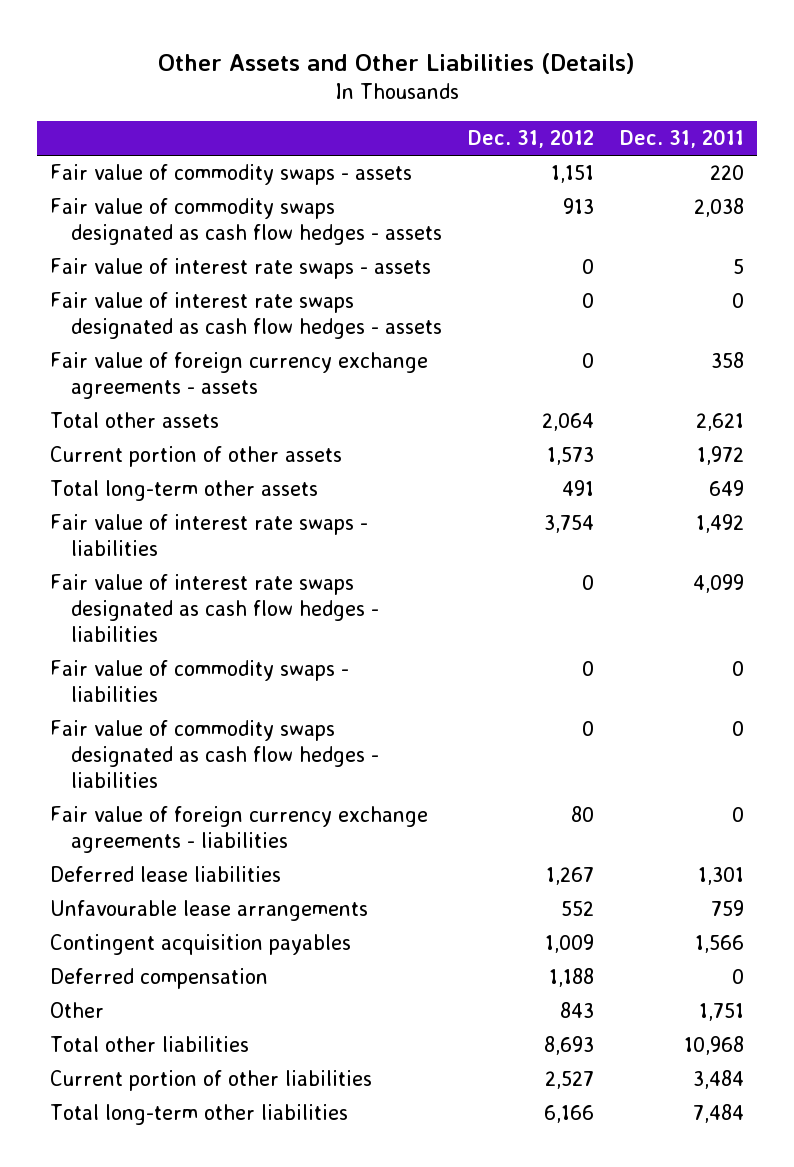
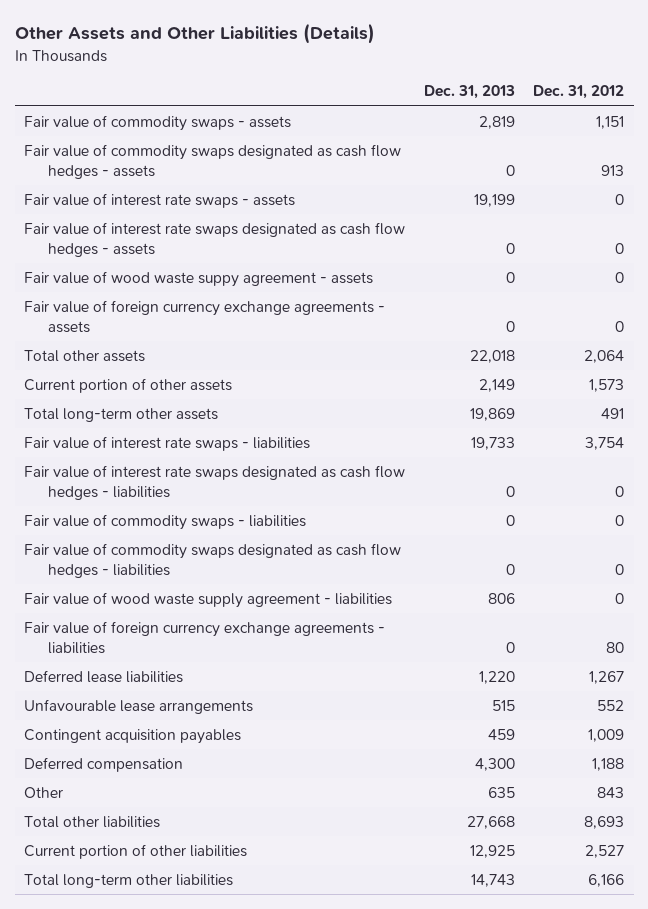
[619,129,744,149] Dec. 31, 2011 -> none
none -> [423,85,515,100] Dec. 31, 2013
none -> [24,271,374,288] Fair value of wood waste suppy agreement - assets
none -> [24,592,393,609] Fair value of wood waste supply agreement - liabilities

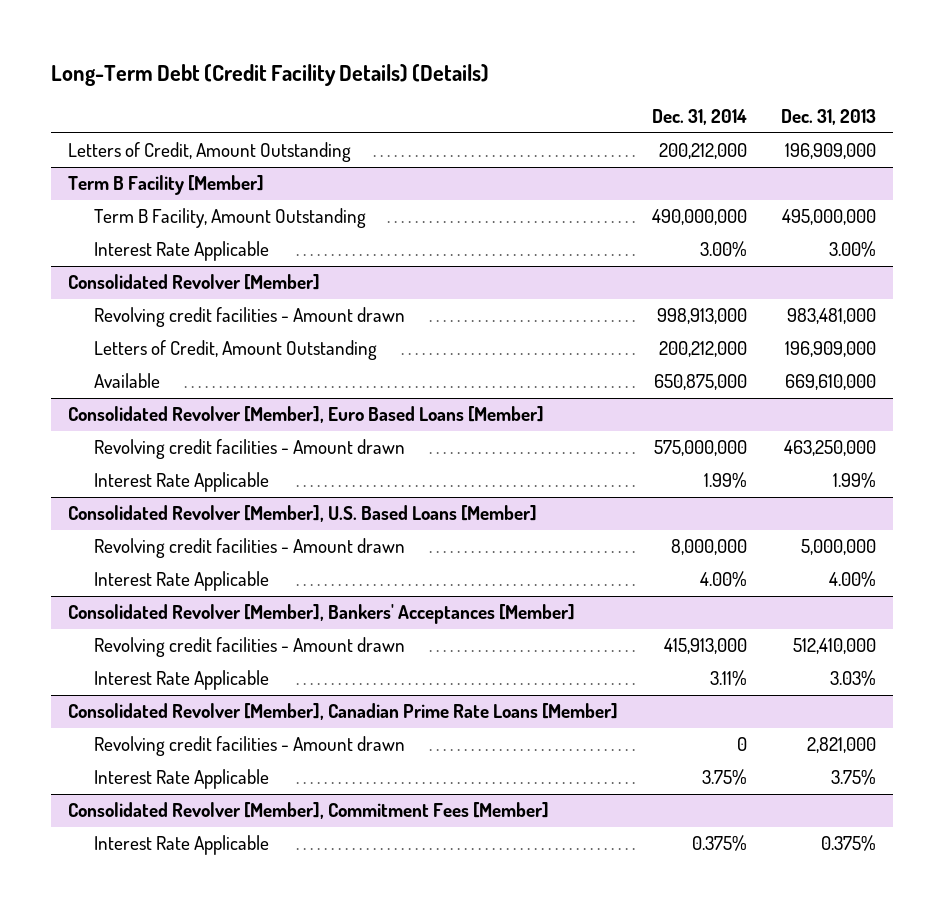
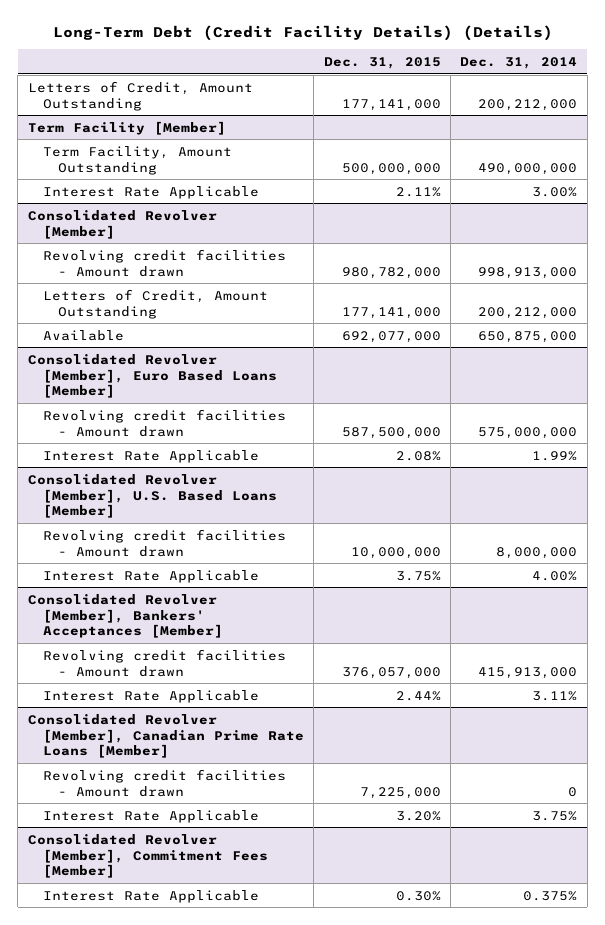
[780,109,876,126] Dec. 31, 2013 -> none
none -> [323,56,441,69] Dec. 31, 2015
[67,175,264,196] Term B Facility [Member] -> [27,120,226,135] Term Facility [Member]
[93,208,366,229] Term B Facility, Amount Outstanding -> [42,145,232,175] Term Facility, Amount Outstanding

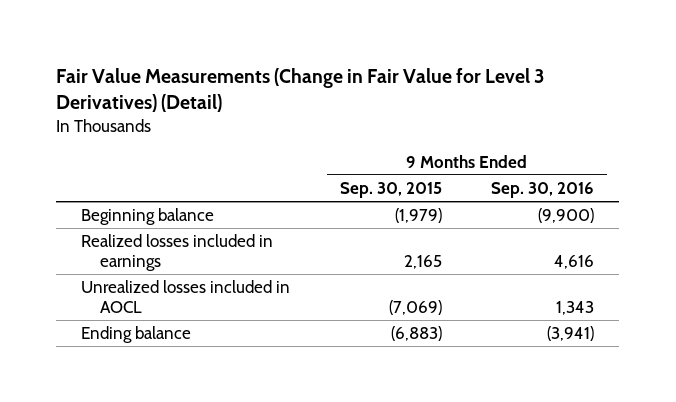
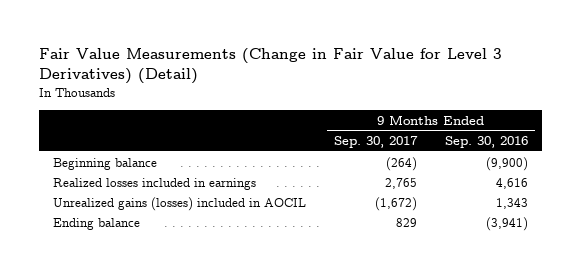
[339,181,442,198] Sep. 30, 2015 -> none
none -> [334,136,419,149] Sep. 30, 2017
[81,280,291,314] Unrealized losses included in AOCL -> [53,196,307,211] Unrealized gains (losses) included in AOCIL

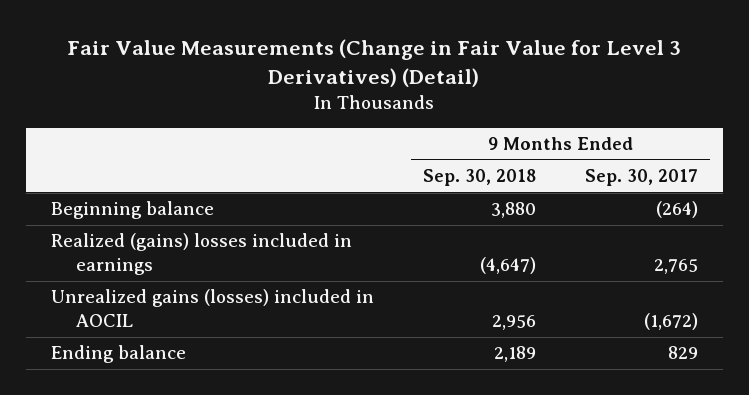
[445,136,529,149] Sep. 30, 2016 -> none
none -> [422,169,536,187] Sep. 30, 2018
[53,177,257,190] Realized losses included in earnings -> [50,233,352,276] Realized (gains) losses included in earnings

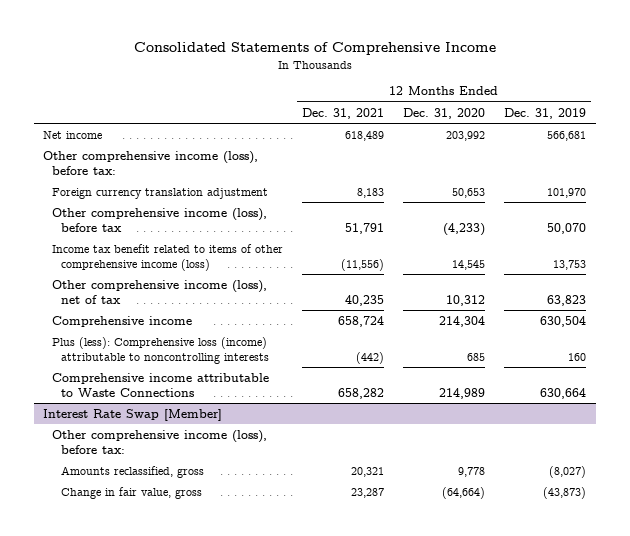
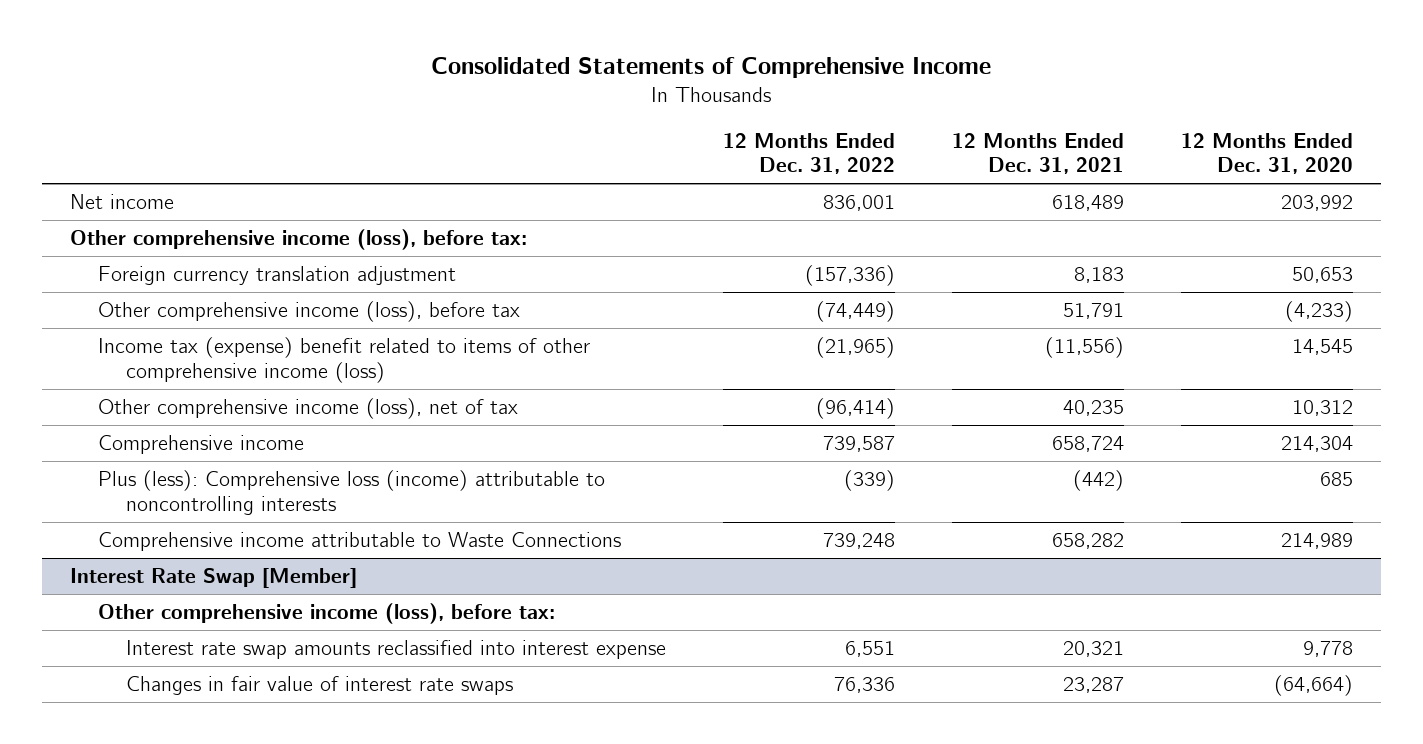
[504,107,587,119] Dec. 31, 2019 -> none
none -> [723,132,896,175] 12 Months Ended Dec. 31, 2022
[52,243,284,271] Income tax benefit related to items of other comprehensive income (loss) -> [98,337,591,383] Income tax (expense) benefit related to items of other comprehensive income (loss)
[60,465,204,478] Amounts reclassified, gross -> [126,640,667,660] Interest rate swap amounts reclassified into interest expense
[60,486,202,499] Change in fair value, gross -> [126,676,514,696] Changes in fair value of interest rate swaps

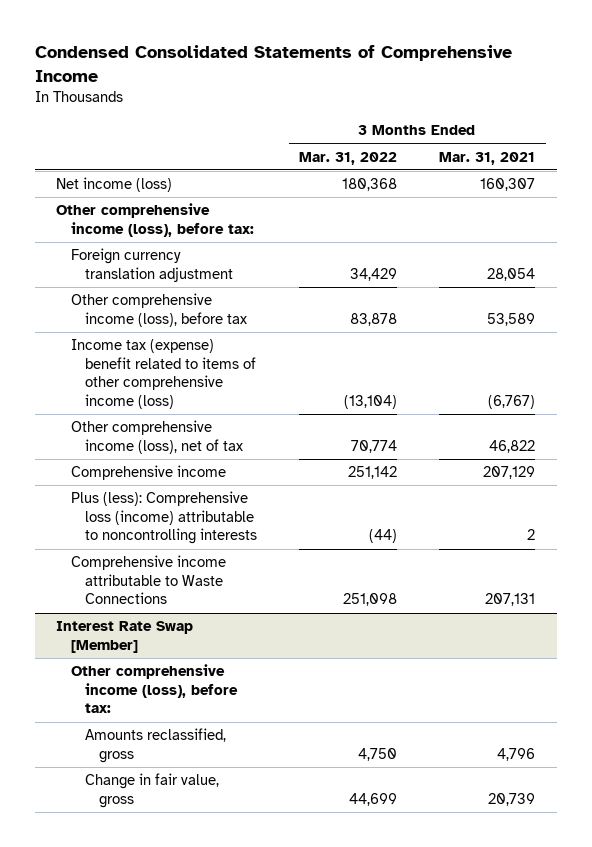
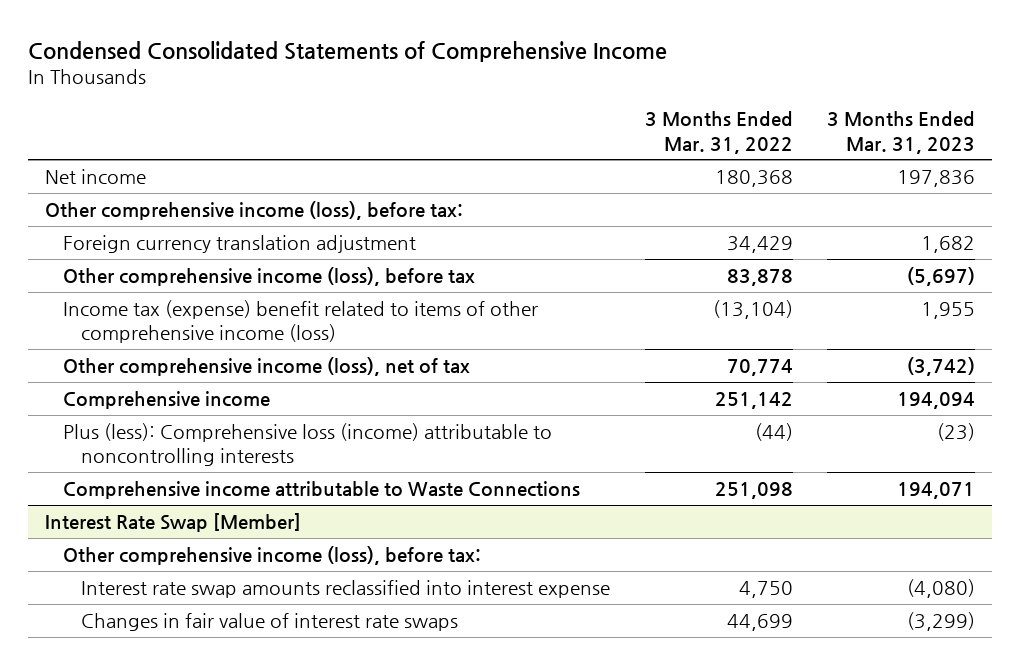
[439,151,536,165] Mar. 31, 2021 -> none
none -> [826,111,975,154] 3 Months Ended Mar. 31, 2023
[56,177,173,193] Net income (loss) -> [45,169,147,185] Net income
[85,728,227,763] Amounts reclassified, gross -> [81,580,611,599] Interest rate swap amounts reclassified into interest expense
[85,773,220,808] Change in fair value, gross -> [81,613,459,632] Changes in fair value of interest rate swaps

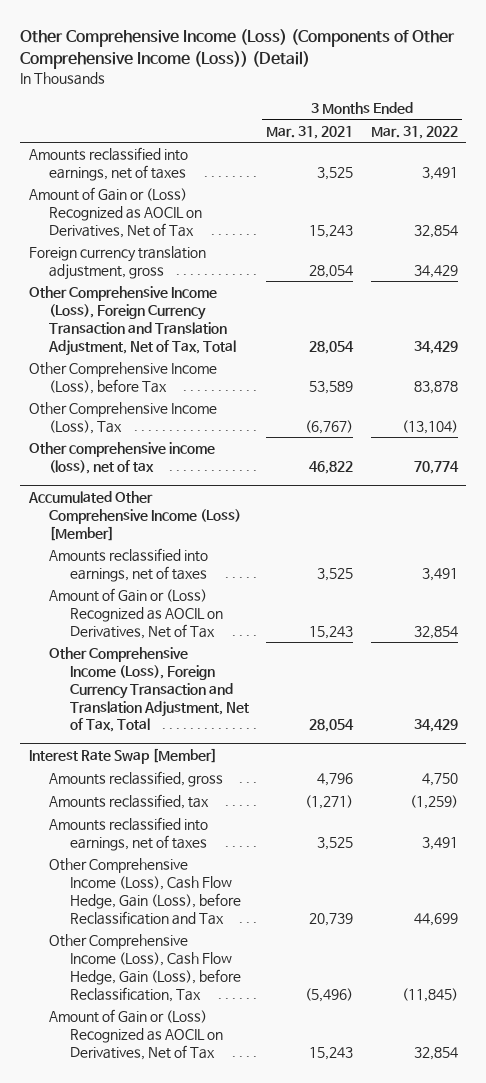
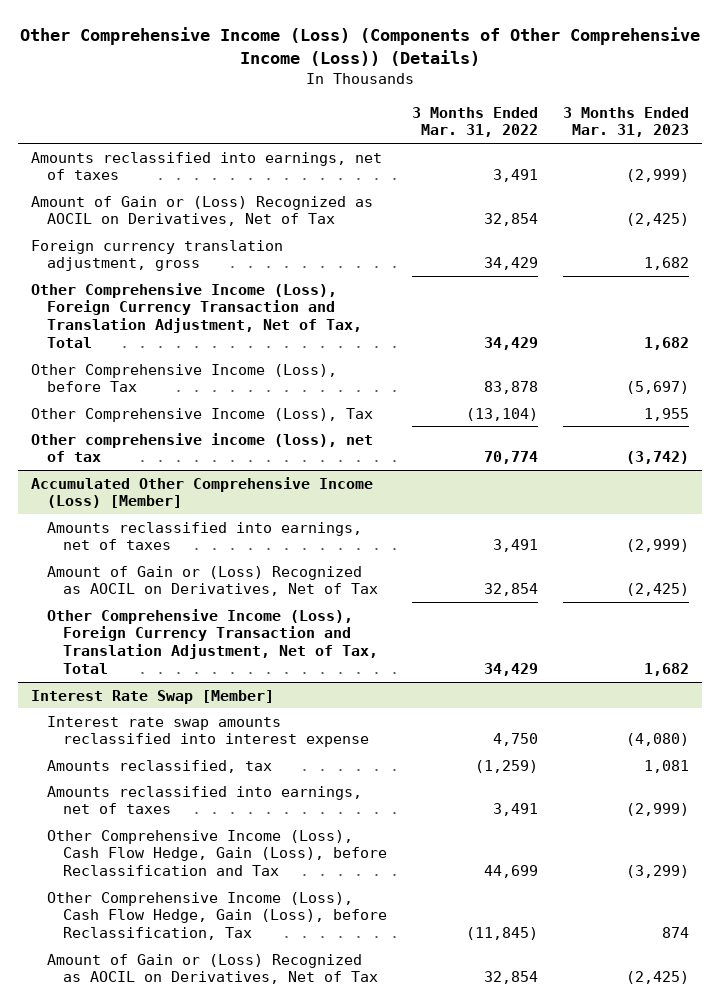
[19,28,455,69] Other Comprehensive Income (Loss) (Components of Other Comprehensive Income (Loss)) (Detail) -> [19,27,700,67] Other Comprehensive Income (Loss) (Components of Other Comprehensive Income (Loss)) (Details)
[266,126,354,140] Mar. 31, 2021 -> none
none -> [562,106,689,138] 3 Months Ended Mar. 31, 2023
[49,771,224,788] Amounts reclassified, gross -> [46,715,369,748] Interest rate swap amounts reclassified into interest expense

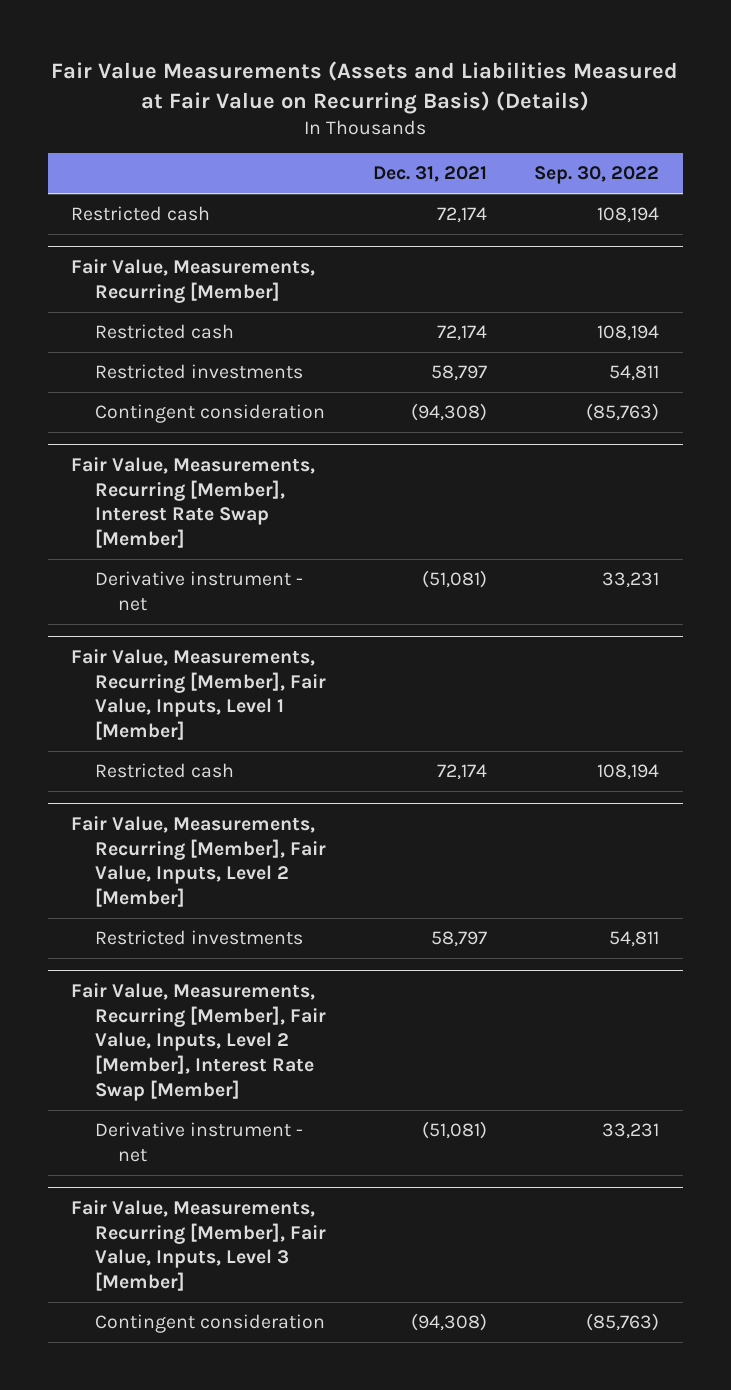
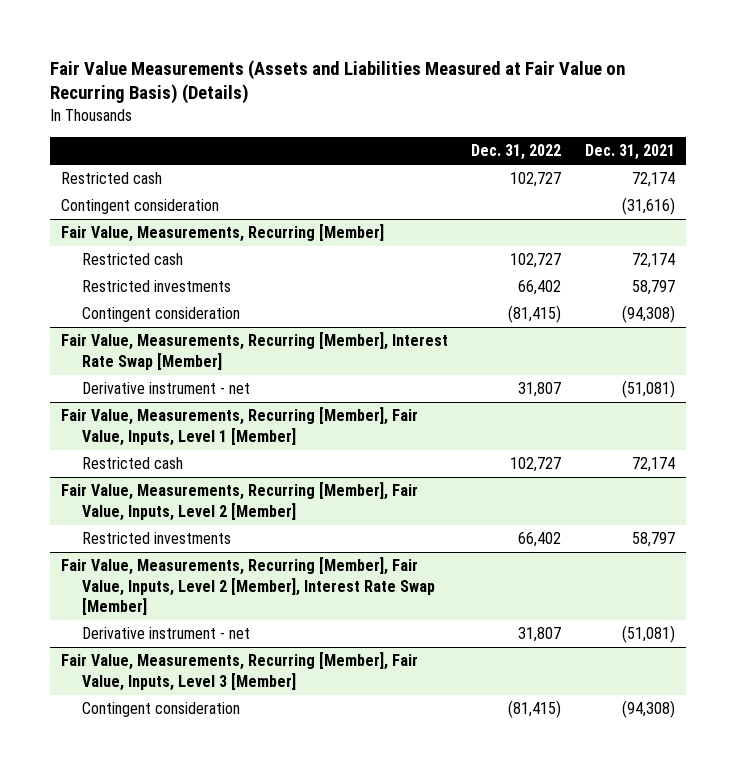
[534,166,660,185] Sep. 30, 2022 -> none
none -> [471,144,562,161] Dec. 31, 2022
none -> [61,199,220,215] Contingent consideration

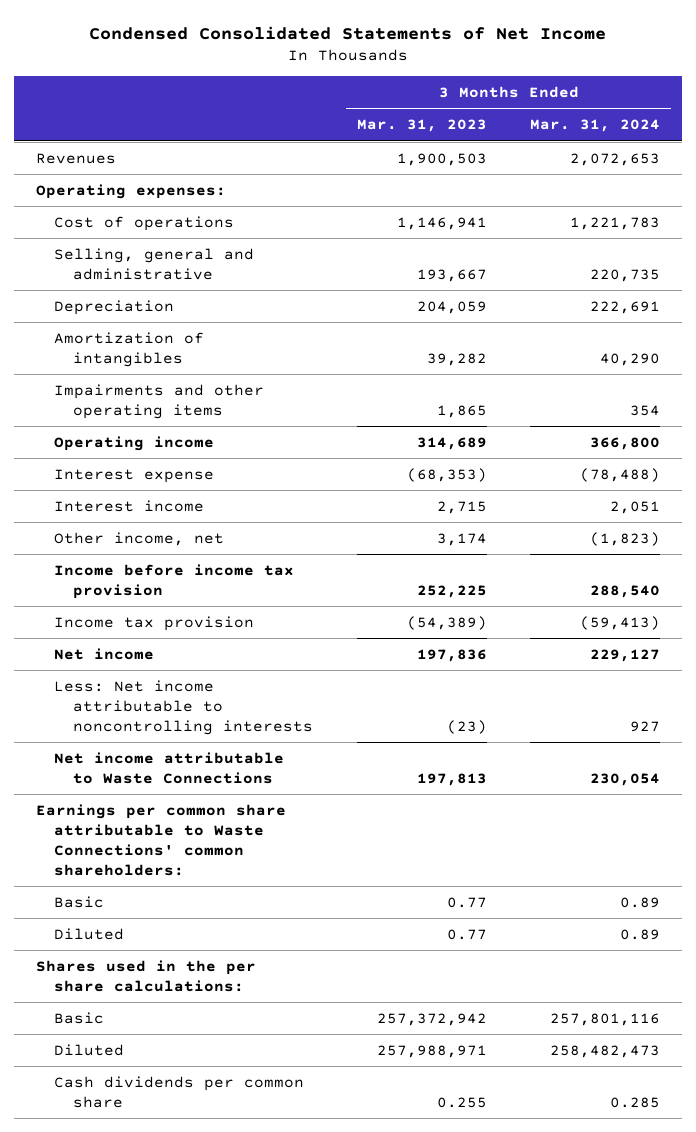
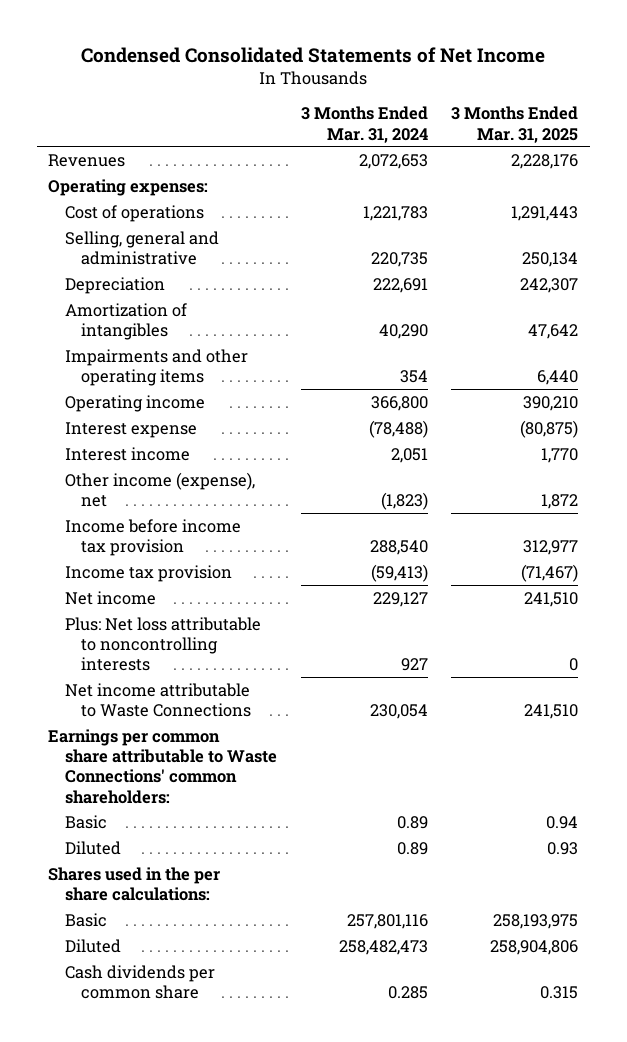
[356,119,487,133] Mar. 31, 2023 -> none
none -> [451,106,579,143] 3 Months Ended Mar. 31, 2025
[54,531,225,546] Other income, net -> [64,471,255,507] Other income (expense), net
[54,679,313,735] Less: Net income attributable to noncontrolling interests -> [64,616,261,672] Plus: Net loss attributable to noncontrolling interests

